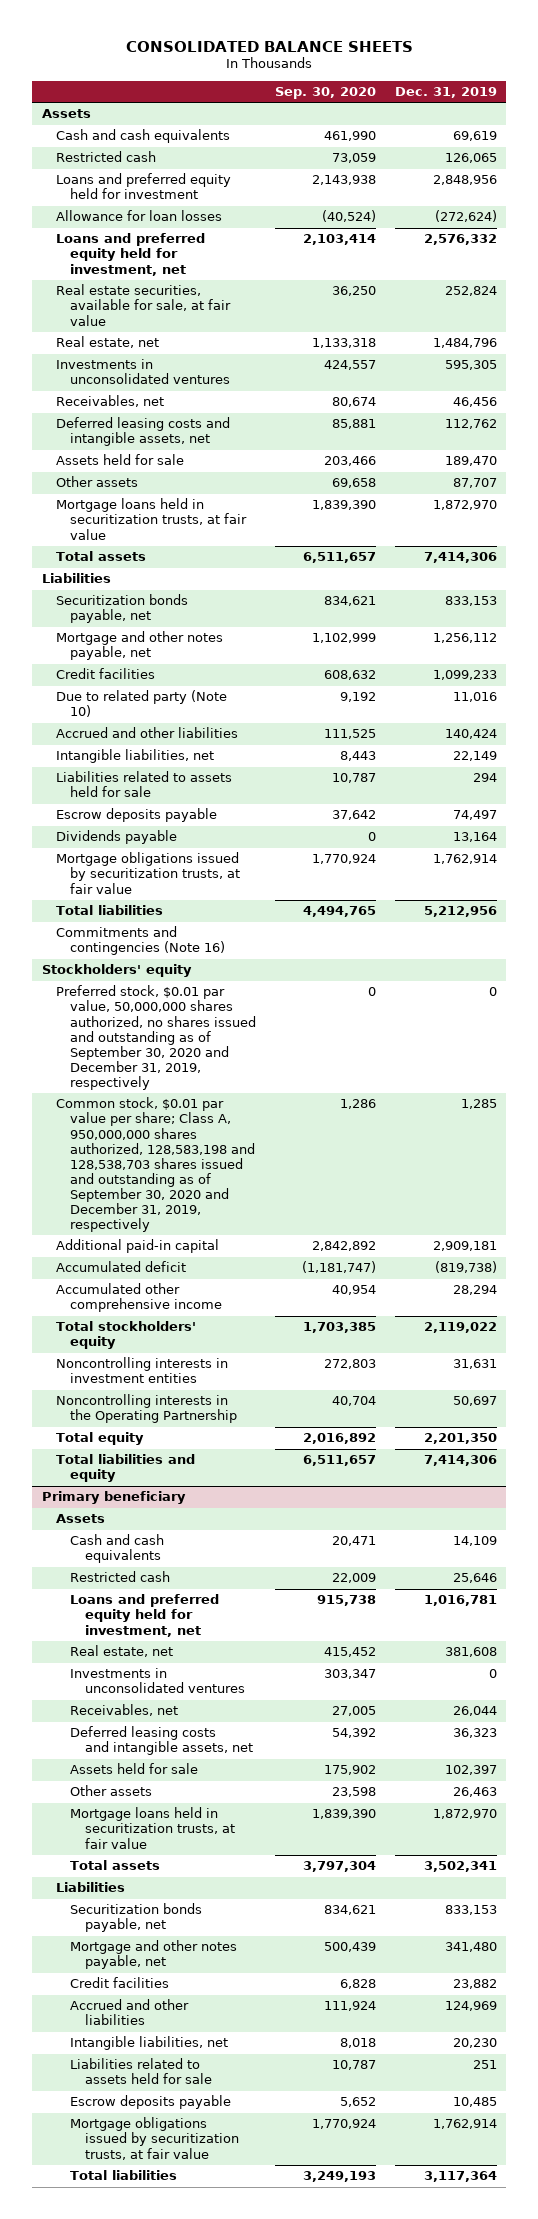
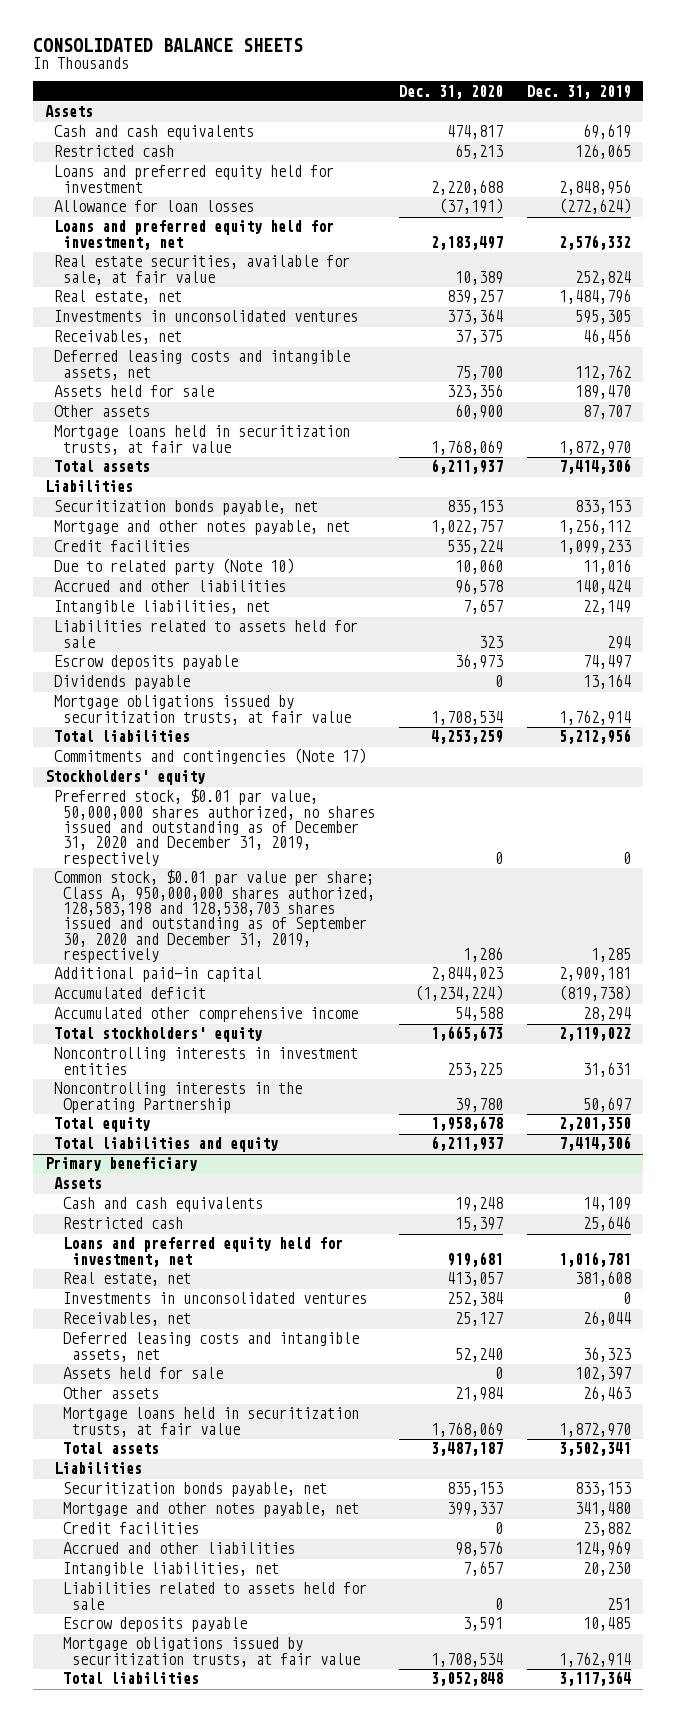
[275,87,377,100] Sep. 30, 2020 -> none
none -> [398,84,503,99] Dec. 31, 2020
[55,926,226,956] Commitments and contingencies (Note 16) -> [53,748,366,765] Commitments and contingencies (Note 17)
[55,985,257,1090] Preferred stock, $0.01 par value, 50,000,000 shares authorized, no shares issued and outstanding as of September 30, 2020 and December 31, 2019, respectively -> [53,788,375,867] Preferred stock, $0.01 par value, 50,000,000 shares authorized, no shares issued and outstanding as of December 31, 2020 and December 31, 2019, respectively

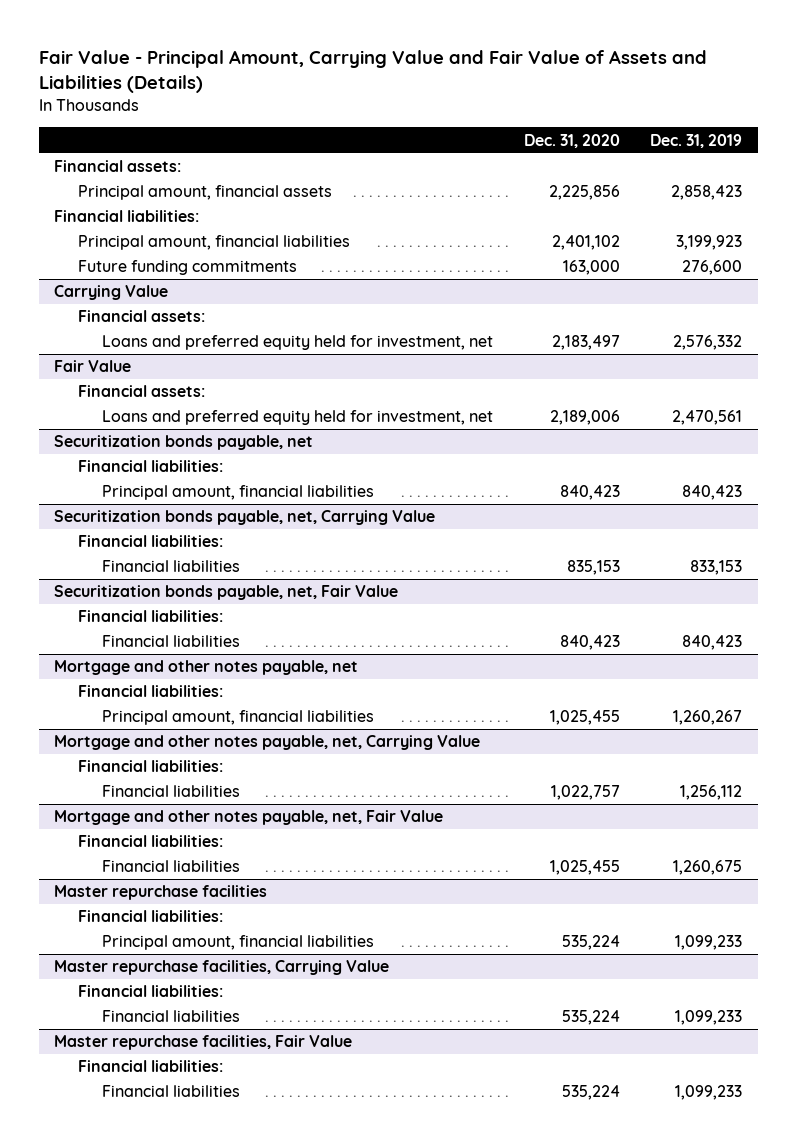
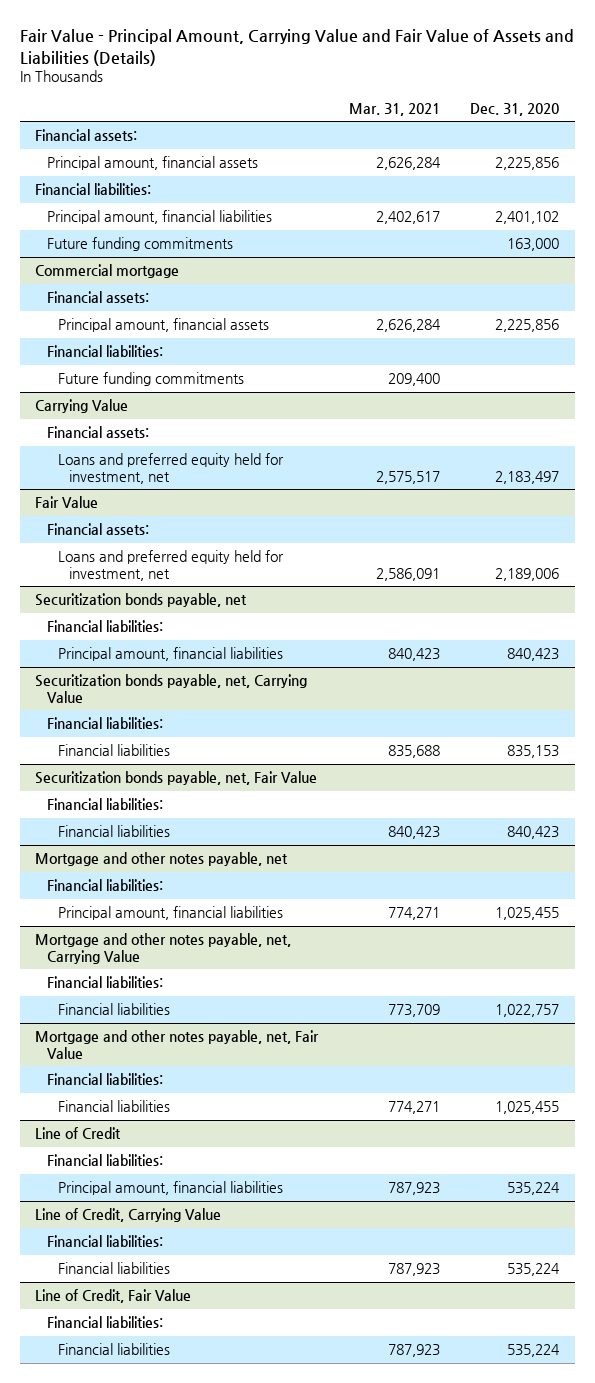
[650,133,743,148] Dec. 31, 2019 -> none
none -> [348,102,440,116] Mar. 31, 2021
none -> [35,264,180,279] Commercial mortgage
none -> [46,291,149,304] Financial assets:
none -> [57,318,269,333] Principal amount, financial assets
none -> [46,345,163,358] Financial liabilities:
none -> [57,372,244,387] Future funding commitments
[54,885,268,901] Master repurchase facilities -> [35,1127,122,1140] Line of Credit
[54,960,390,976] Master repurchase facilities, Carrying Value -> none
none -> [35,1208,222,1223] Line of Credit, Carrying Value
[54,1035,353,1051] Master repurchase facilities, Fair Value -> none
none -> [35,1289,192,1304] Line of Credit, Fair Value

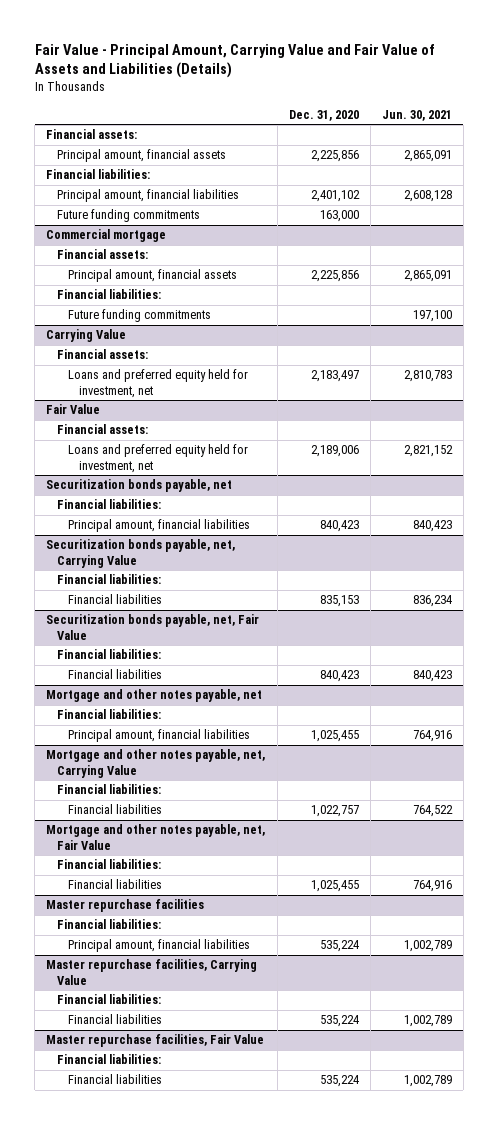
[348,102,440,116] Mar. 31, 2021 -> none
none -> [381,109,452,121] Jun. 30, 2021
[35,1127,122,1140] Line of Credit -> [46,899,205,913] Master repurchase facilities
[35,1208,222,1223] Line of Credit, Carrying Value -> none
none -> [46,959,258,985] Master repurchase facilities, Carrying Value
[35,1289,192,1304] Line of Credit, Fair Value -> none
none -> [46,1034,265,1048] Master repurchase facilities, Fair Value

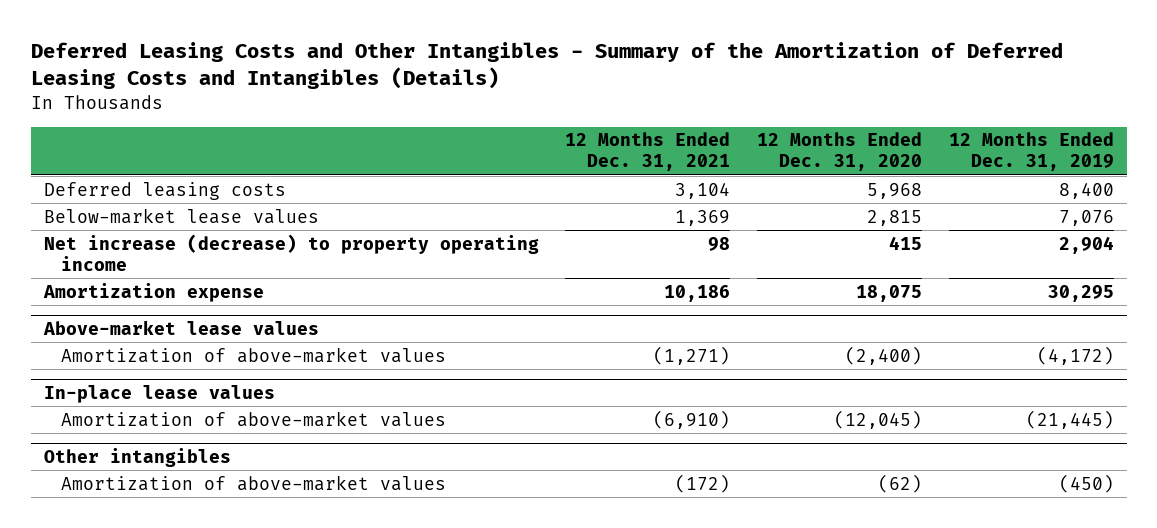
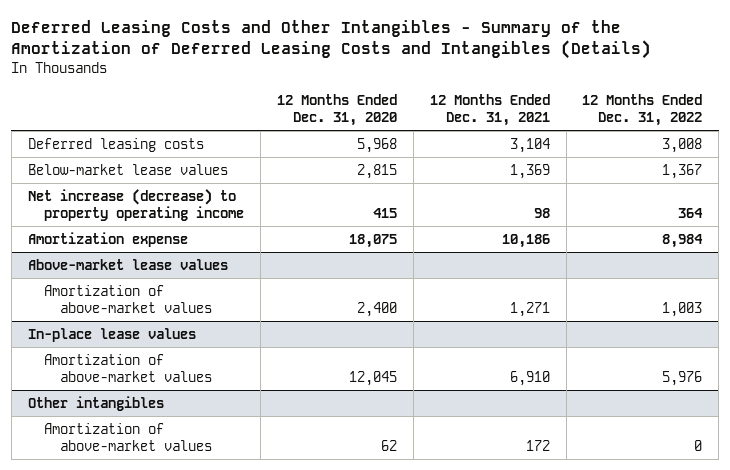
[948,132,1114,172] 12 Months Ended Dec. 31, 2019 -> none
none -> [582,93,703,127] 12 Months Ended Dec. 31, 2022
[653,345,731,365] (1,271) -> [509,302,550,318] 1,271
[845,345,923,365] (2,400) -> [356,302,397,318] 2,400
[653,409,731,429] (6,910) -> [509,371,550,387] 6,910
[834,409,923,429] (12,045) -> [348,371,397,387] 12,045
[675,473,731,493] (172) -> [525,440,550,452] 172
[878,473,923,493] (62) -> [380,440,397,452] 62

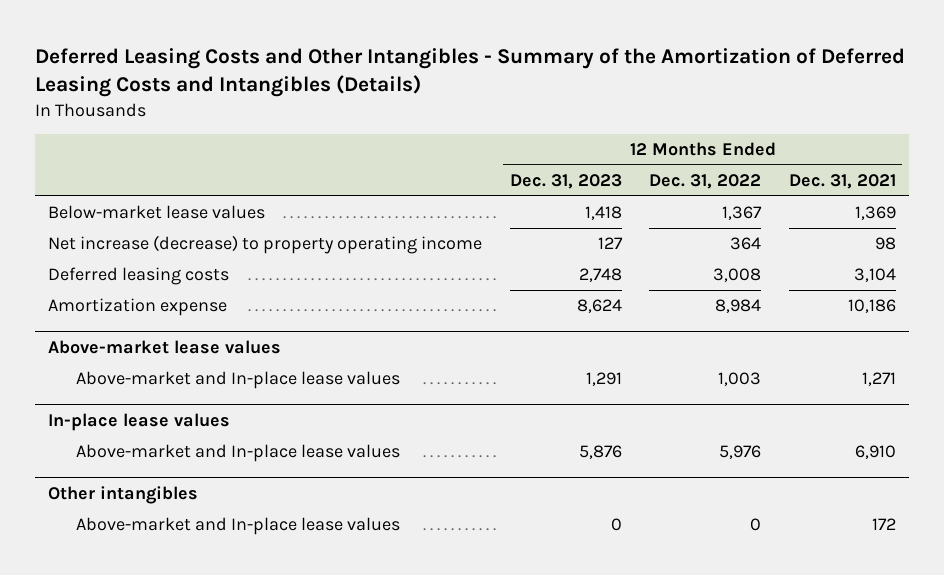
[276,93,397,127] 12 Months Ended Dec. 31, 2020 -> none
none -> [509,174,622,190] Dec. 31, 2023
[27,137,204,152] Deferred leasing costs -> [48,267,230,286] Deferred leasing costs
[43,284,213,314] Amortization of above-market values -> [75,371,400,390] Above-market and In-place lease values
[43,353,213,383] Amortization of above-market values -> [75,444,400,463] Above-market and In-place lease values
[43,422,213,452] Amortization of above-market values -> [75,517,400,536] Above-market and In-place lease values

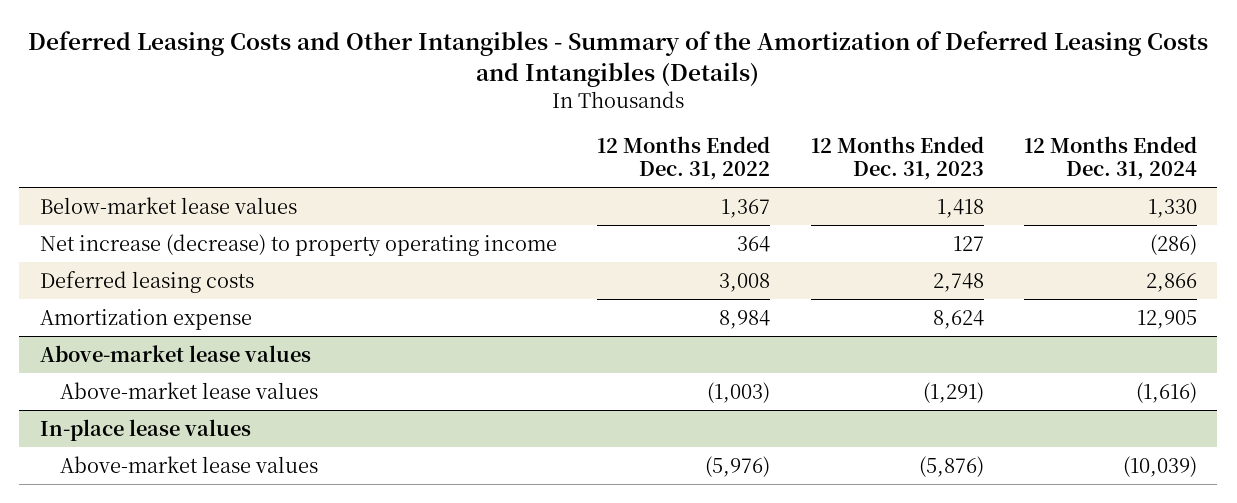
[788,174,896,190] Dec. 31, 2021 -> none
none -> [1024,136,1198,180] 12 Months Ended Dec. 31, 2024
[75,371,400,390] Above-market and In-place lease values -> [59,381,318,399] Above-market lease values
[585,372,622,387] 1,291 -> [922,381,984,403] (1,291)
[718,372,762,387] 1,003 -> [707,381,771,403] (1,003)
[48,485,199,504] Other intangibles -> none
[75,517,400,536] Above-market and In-place lease values -> none
[75,444,400,463] Above-market and In-place lease values -> [59,455,318,473] Above-market lease values
[578,445,622,460] 5,876 -> [918,455,984,477] (5,876)
[719,445,762,460] 5,976 -> [705,455,771,477] (5,976)

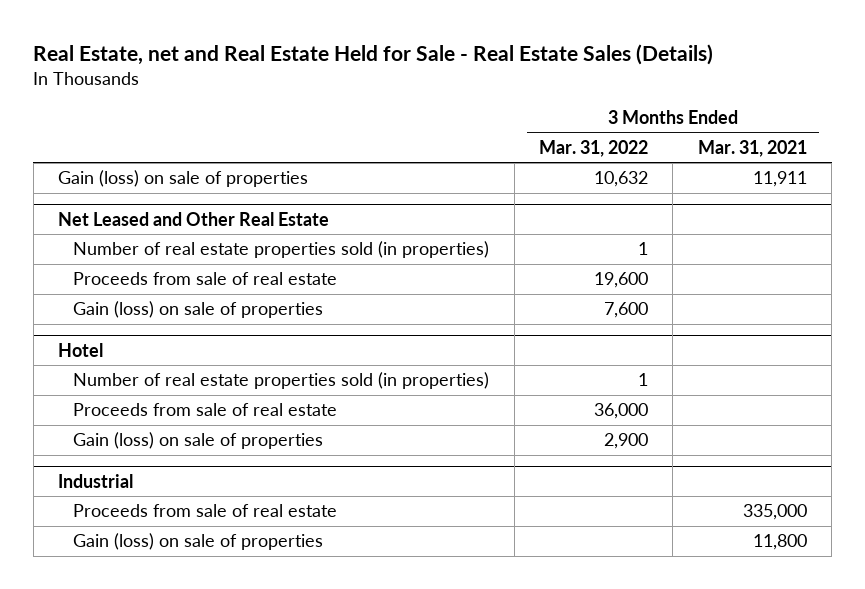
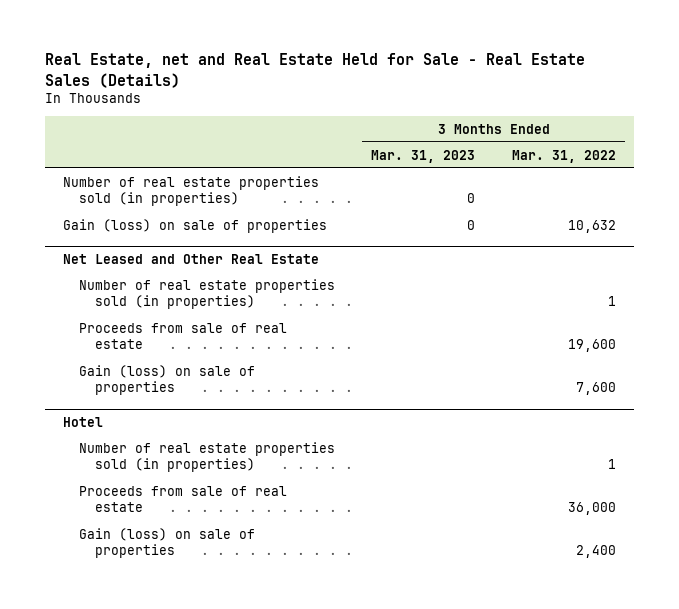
[697,139,807,157] Mar. 31, 2021 -> none
none -> [371,149,476,163] Mar. 31, 2023
none -> [63,175,320,207] Number of real estate properties sold (in properties)
[58,473,134,488] Industrial -> none
[73,504,338,518] Proceeds from sale of real estate -> none
[73,533,324,551] Gain (loss) on sale of properties -> none
[604,433,649,450] 2,900 -> [575,545,616,559] 2,400

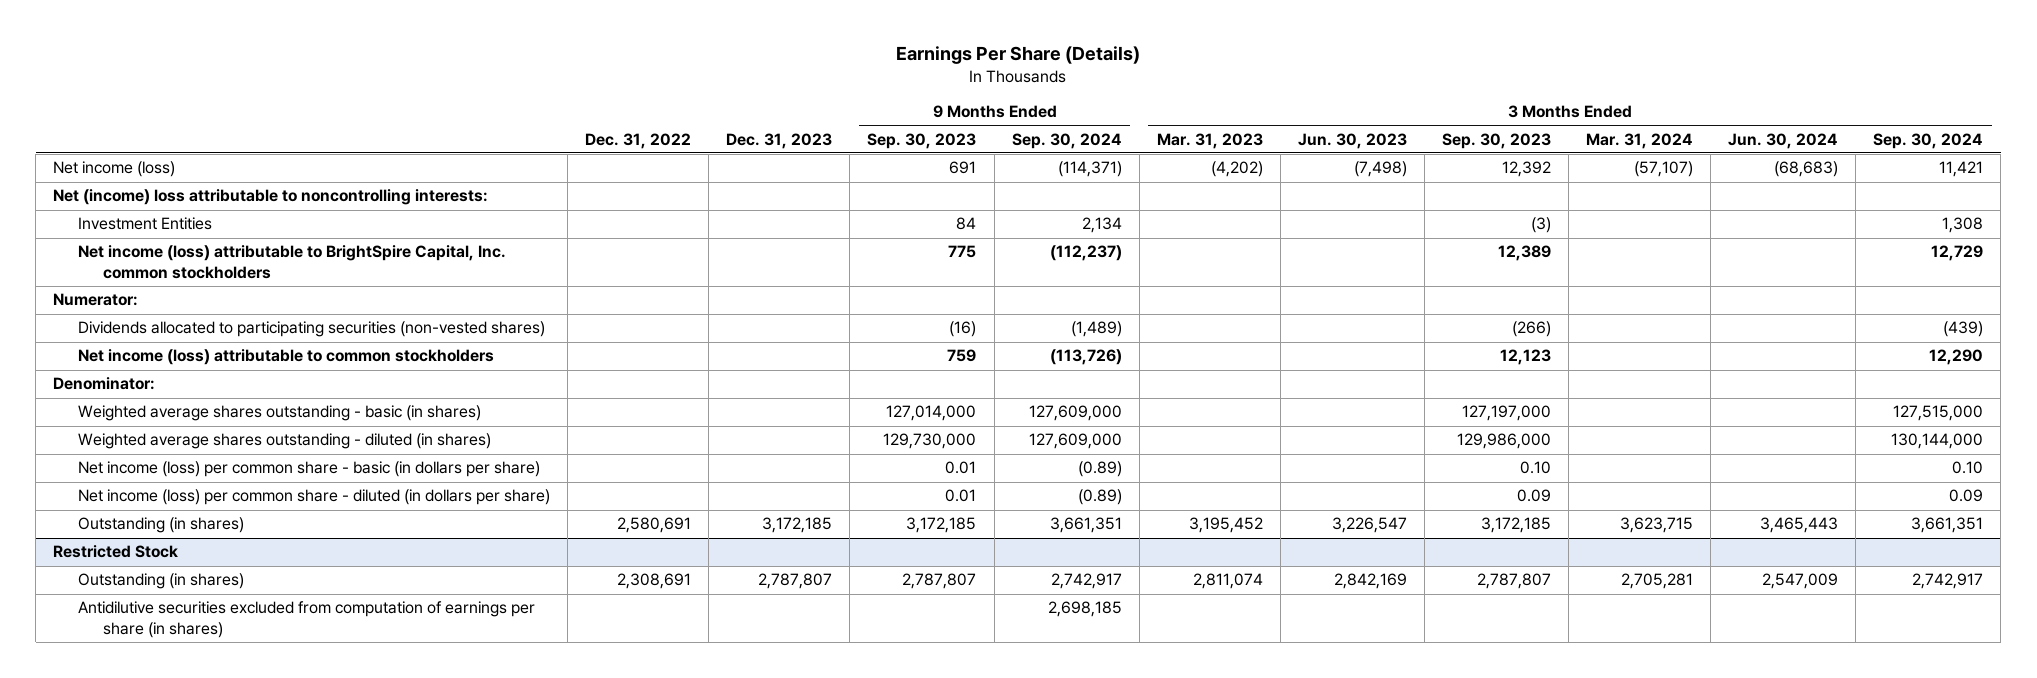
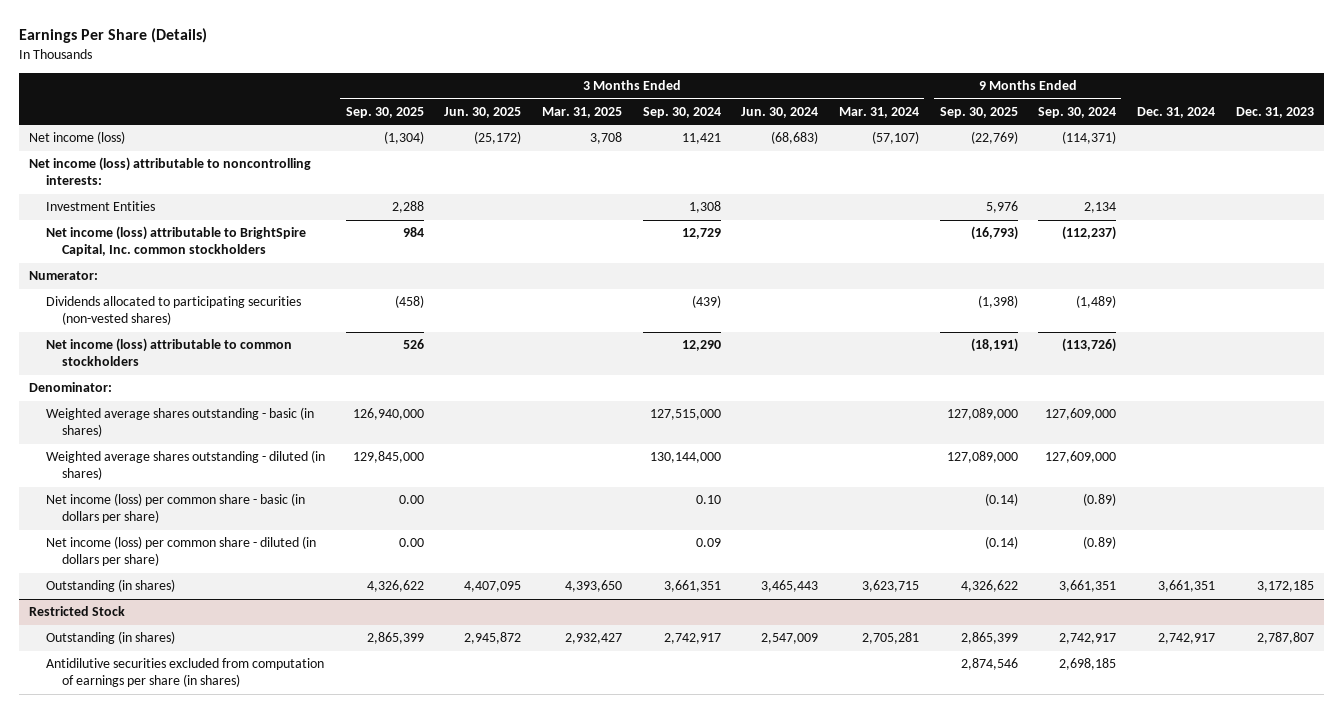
[585,132,692,149] Dec. 31, 2022 -> none
[867,132,977,149] Sep. 30, 2023 -> none
[1156,132,1263,149] Mar. 31, 2023 -> none
[1297,132,1407,149] Jun. 30, 2023 -> none
[1441,132,1551,149] Sep. 30, 2023 -> none
none -> [345,106,424,118] Sep. 30, 2025
none -> [444,106,522,118] Jun. 30, 2025
none -> [541,106,622,118] Mar. 31, 2025
none -> [939,106,1018,118] Sep. 30, 2025
none -> [1136,106,1215,118] Dec. 31, 2024
[53,189,489,206] Net (income) loss attributable to noncontrolling interests: -> [29,157,312,186] Net income (loss) attributable to noncontrolling interests:

